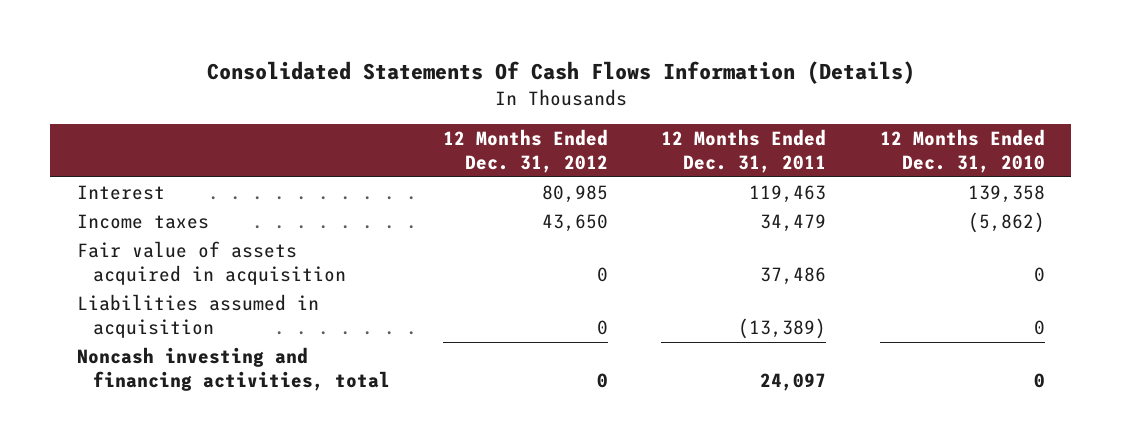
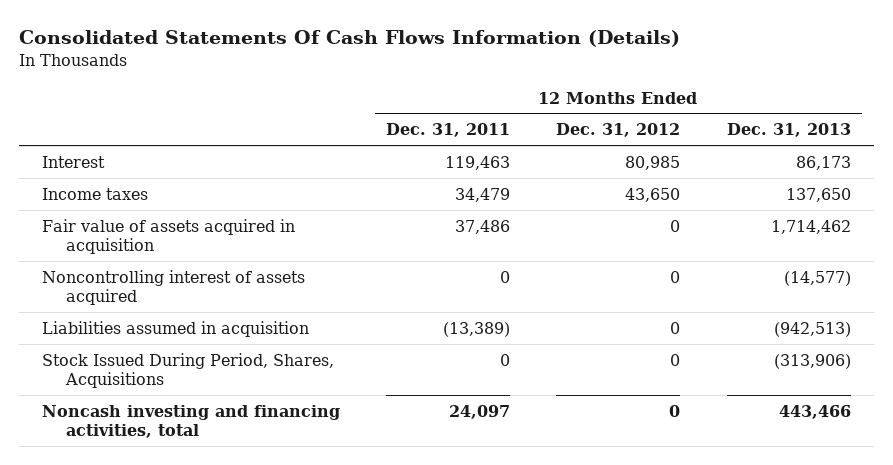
[879,128,1045,173] 12 Months Ended Dec. 31, 2010 -> none
none -> [726,123,851,138] Dec. 31, 2013
none -> [42,269,306,305] Noncontrolling interest of assets acquired
none -> [42,352,335,388] Stock Issued During Period, Shares, Acquisitions

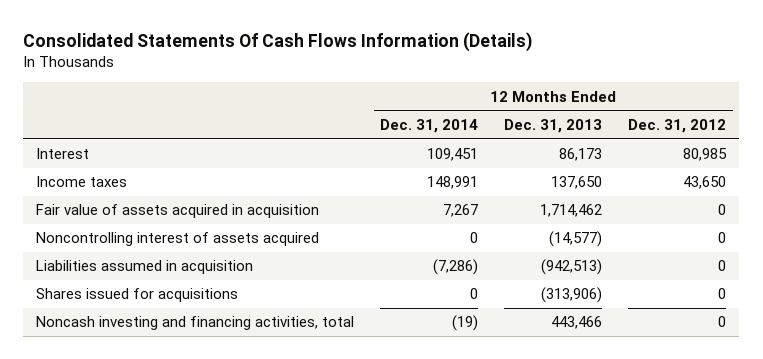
[386,123,511,138] Dec. 31, 2011 -> none
none -> [380,118,479,133] Dec. 31, 2014
[42,352,335,388] Stock Issued During Period, Shares, Acquisitions -> [36,288,239,303] Shares issued for acquisitions

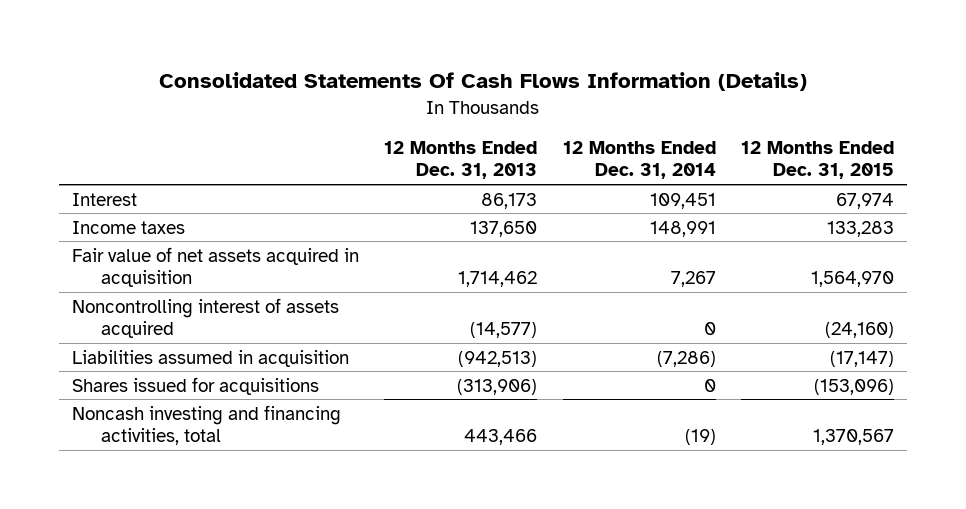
[628,118,727,133] Dec. 31, 2012 -> none
none -> [741,140,895,180] 12 Months Ended Dec. 31, 2015
[36,204,320,219] Fair value of assets acquired in acquisition -> [71,246,359,288] Fair value of net assets acquired in acquisition

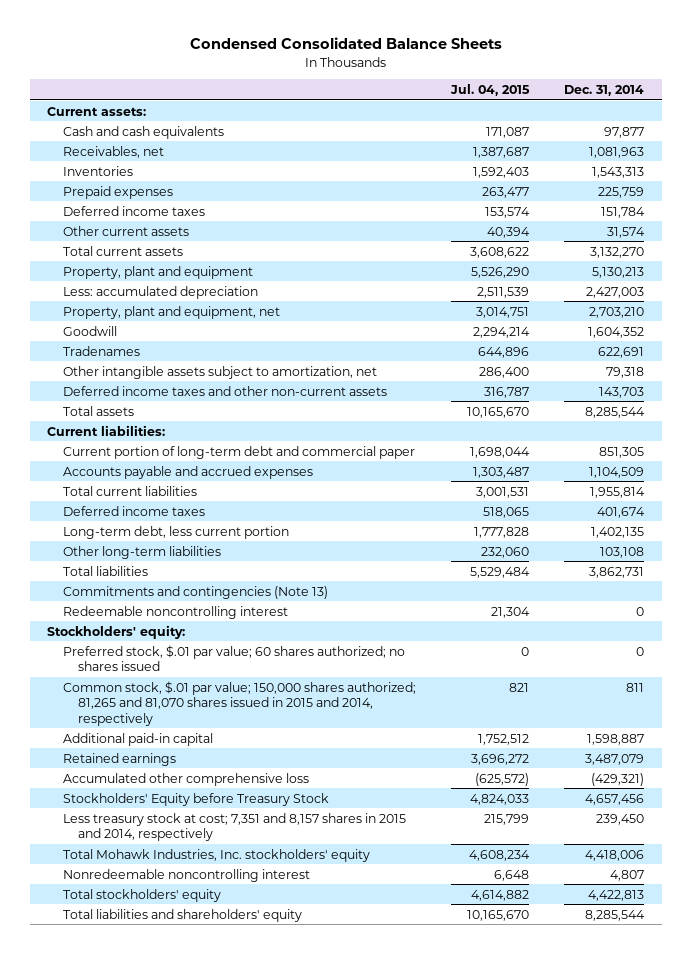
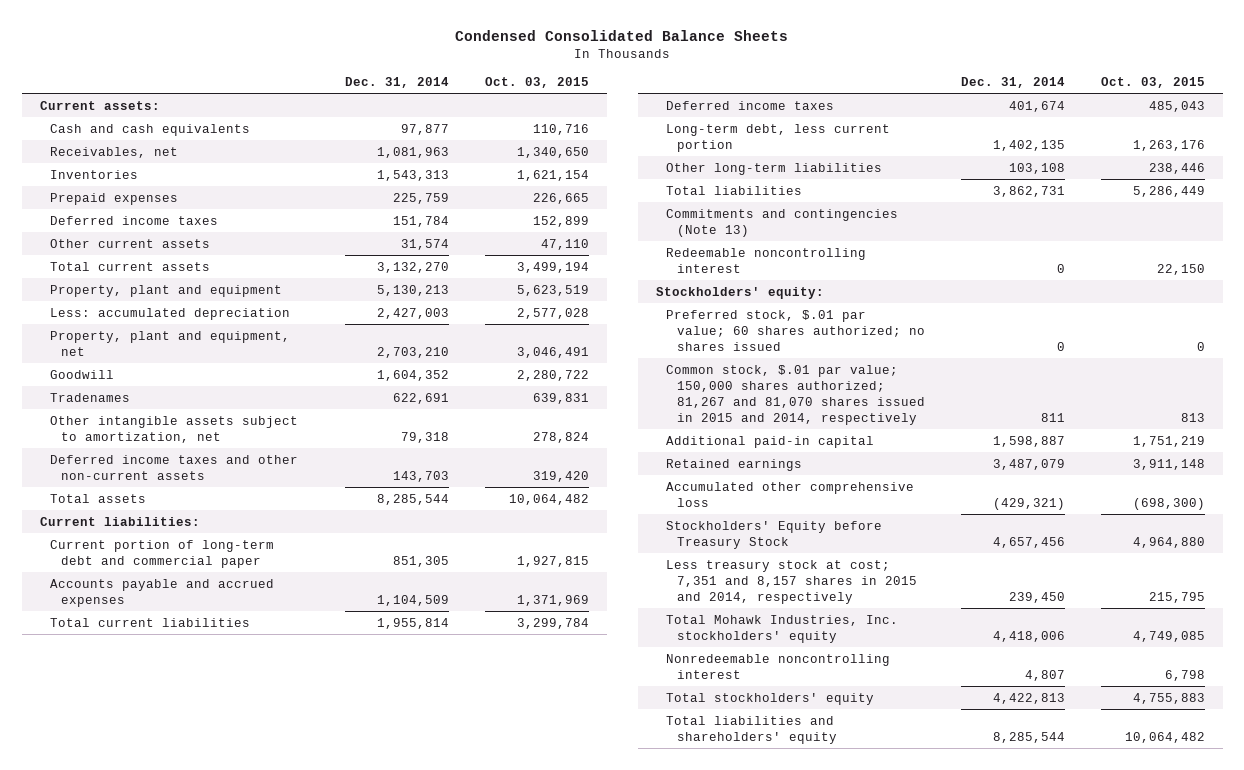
[450,83,531,96] Jul. 04, 2015 -> none
none -> [484,77,589,89] Oct. 03, 2015
[62,680,416,726] Common stock, $.01 par value; 150,000 shares authorized; 81,265 and 81,070 shares issued in 2015 and 2014, respectively -> [666,364,925,425] Common stock, $.01 par value; 150,000 shares authorized; 81,267 and 81,070 shares issued in 2015 and 2014, respectively

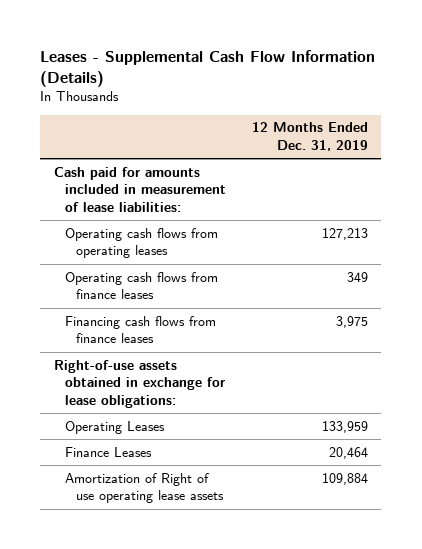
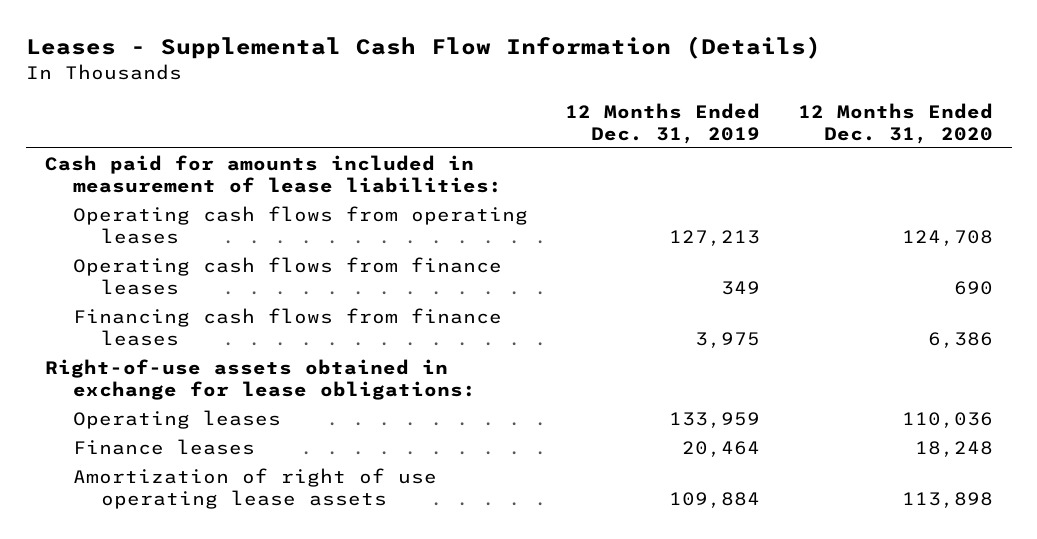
none -> [797,102,993,144] 12 Months Ended Dec. 31, 2020
[64,420,165,434] Operating Leases -> [72,409,281,429] Operating leases
[64,446,152,457] Finance Leases -> [72,438,255,455] Finance leases
[64,472,224,504] Amortization of Right of use operating lease assets -> [72,467,437,509] Amortization of right of use operating lease assets

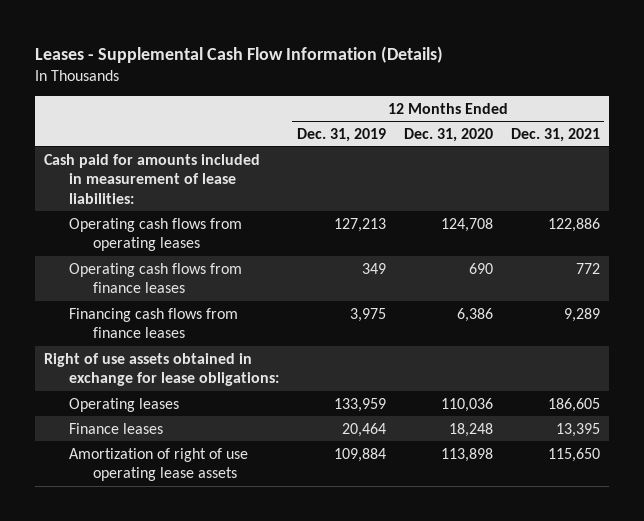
none -> [510,127,600,142] Dec. 31, 2021
[44,358,476,400] Right-of-use assets obtained in exchange for lease obligations: -> [44,352,279,387] Right of use assets obtained in exchange for lease obligations:

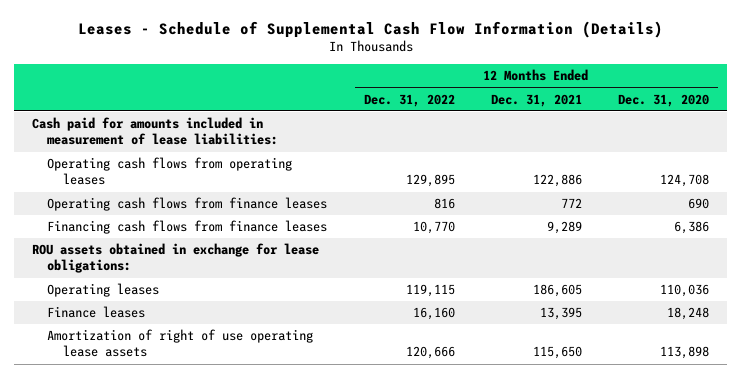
[35,45,444,63] Leases - Supplemental Cash Flow Information (Details) -> [77,20,663,38] Leases - Schedule of Supplemental Cash Flow Information (Details)
[296,127,386,142] Dec. 31, 2019 -> none
none -> [363,93,455,107] Dec. 31, 2022
[44,352,279,387] Right of use assets obtained in exchange for lease obligations: -> [31,243,319,274] ROU assets obtained in exchange for lease obligations:

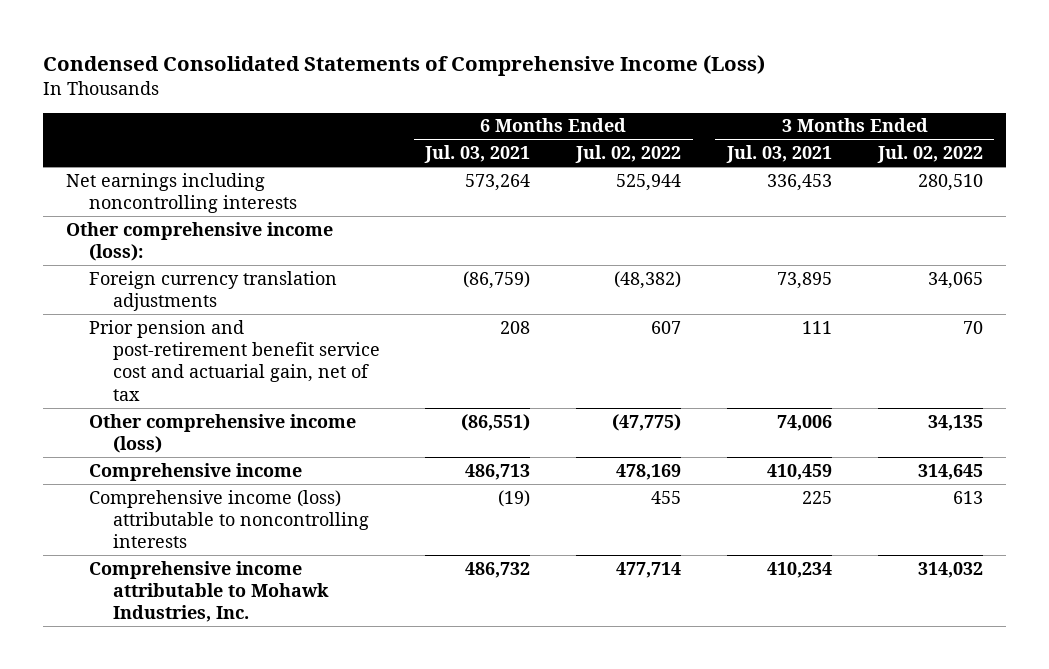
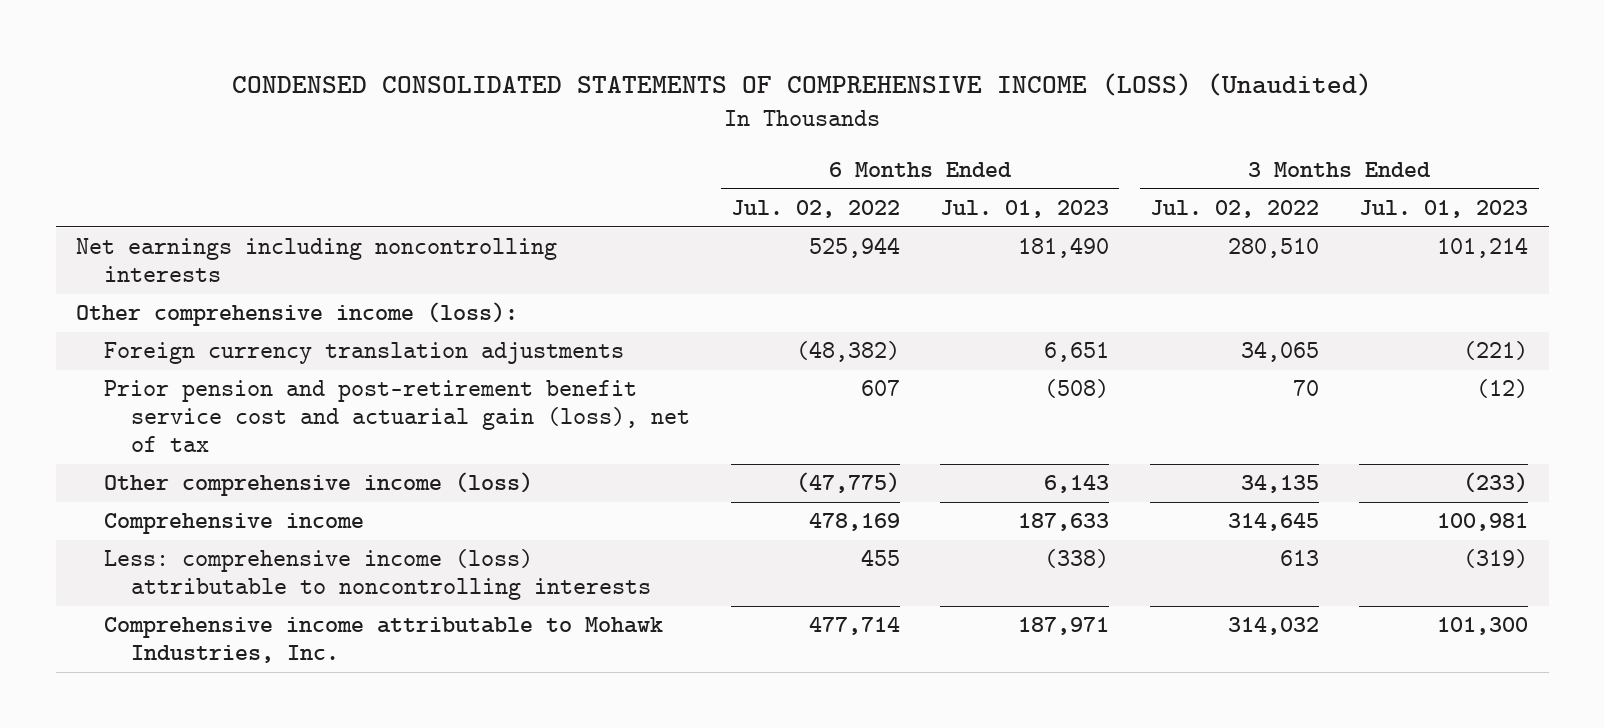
[43,54,766,76] Condensed Consolidated Statements of Comprehensive Income (Loss) -> [232,73,1373,97] CONDENSED CONSOLIDATED STATEMENTS OF COMPREHENSIVE INCOME (LOSS) (Unaudited)
[424,145,531,164] Jul. 03, 2021 -> none
[725,145,832,164] Jul. 03, 2021 -> none
none -> [940,200,1110,219] Jul. 01, 2023
none -> [1359,200,1529,219] Jul. 01, 2023
[89,319,380,401] Prior pension and post-retirement benefit service cost and actuarial gain, net of tax -> [103,380,691,453] Prior pension and post-retirement benefit service cost and actuarial gain (loss), net of tax
[89,489,369,549] Comprehensive income (loss) attributable to noncontrolling interests -> [103,549,652,601] Less: comprehensive income (loss) attributable to noncontrolling interests

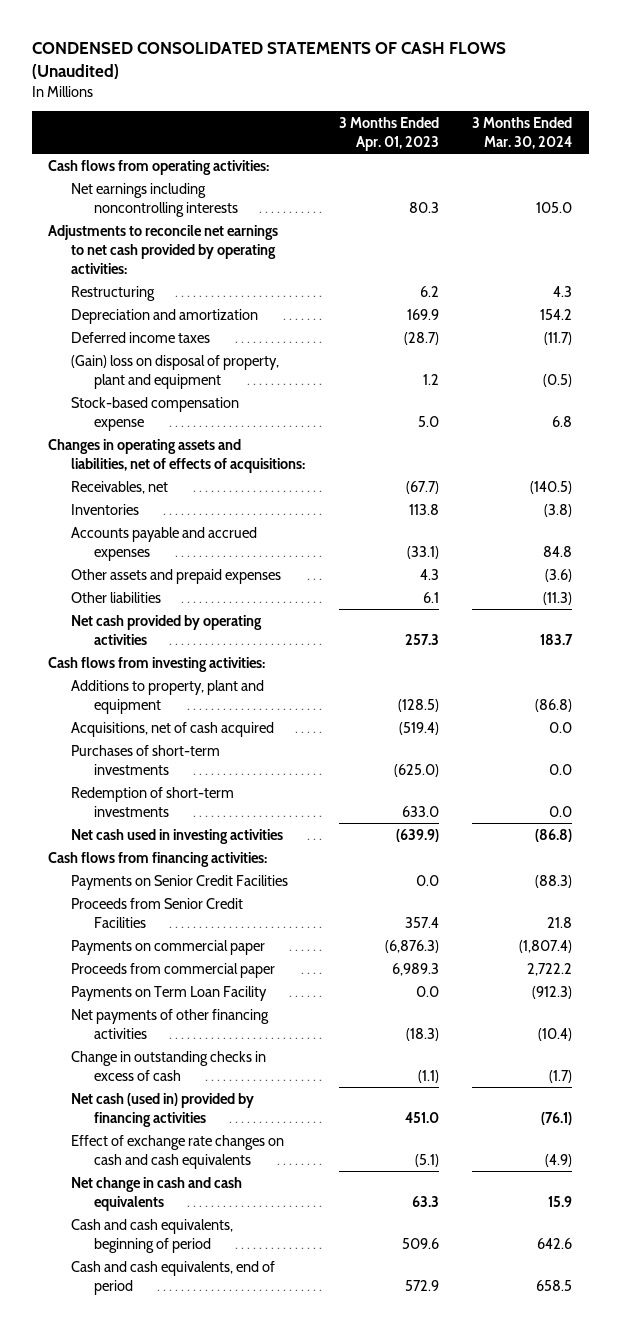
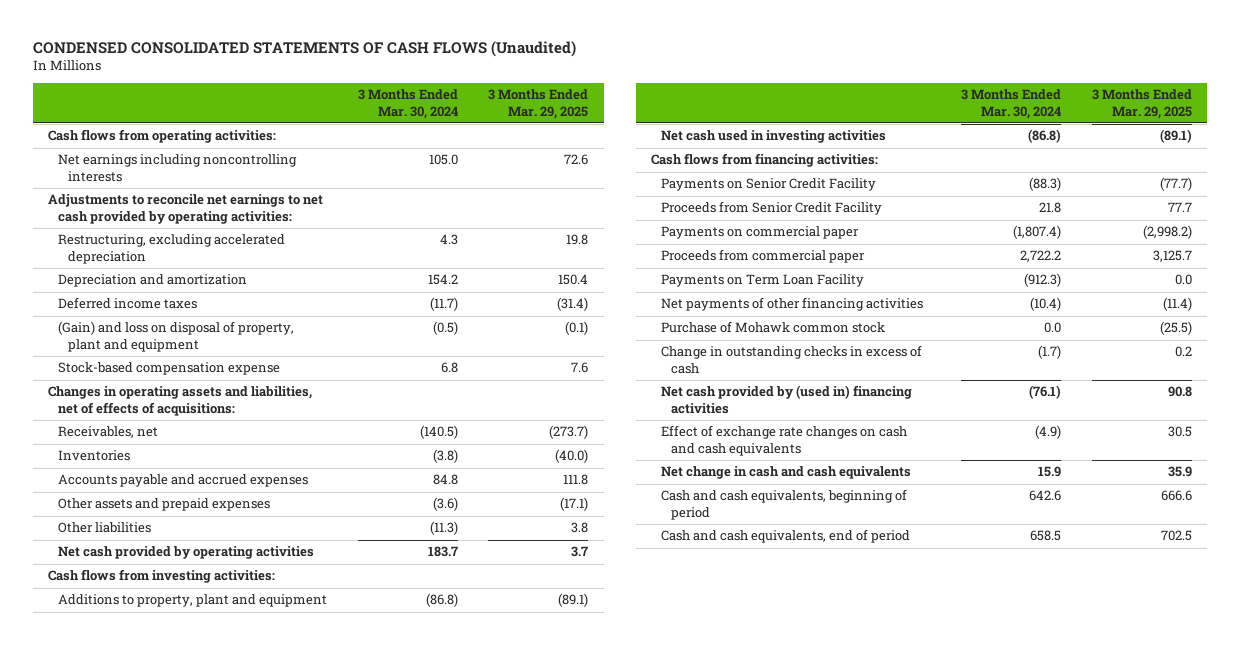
[338,116,439,151] 3 Months Ended Apr. 01, 2023 -> none
none -> [488,89,589,119] 3 Months Ended Mar. 29, 2025
[71,285,156,301] Restructuring -> [58,234,286,264] Restructuring, excluding accelerated depreciation
[71,354,280,389] (Gain) loss on disposal of property, plant and equipment -> [58,321,295,352] (Gain) and loss on disposal of property, plant and equipment
[71,721,275,737] Acquisitions, net of cash acquired -> none
[71,744,221,775] Purchases of short-term investments -> none
[71,786,235,817] Redemption of short-term investments -> none
[71,874,289,890] Payments on Senior Credit Facilities -> [661,178,877,192] Payments on Senior Credit Facility
[71,897,244,928] Proceeds from Senior Credit Facilities -> [661,201,883,216] Proceeds from Senior Credit Facility
none -> [661,321,886,334] Purchase of Mohawk common stock
[71,1092,255,1127] Net cash (used in) provided by financing activities -> [661,385,913,414] Net cash provided by (used in) financing activities

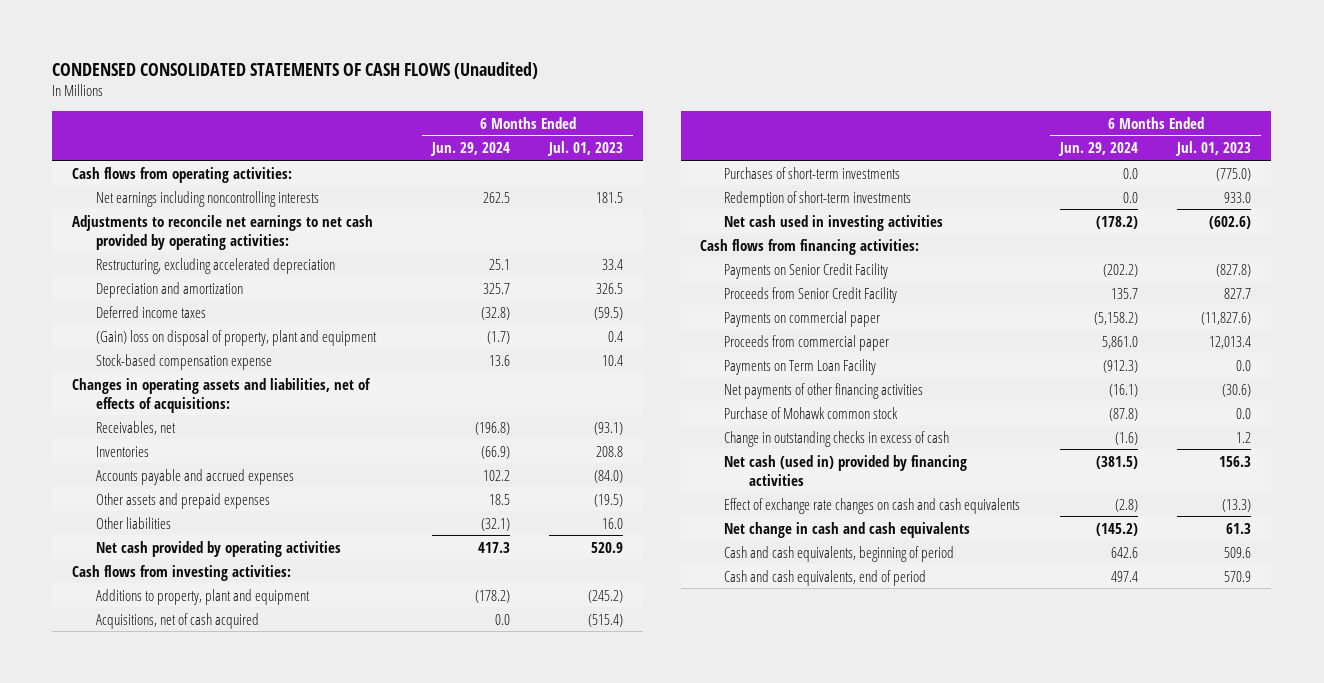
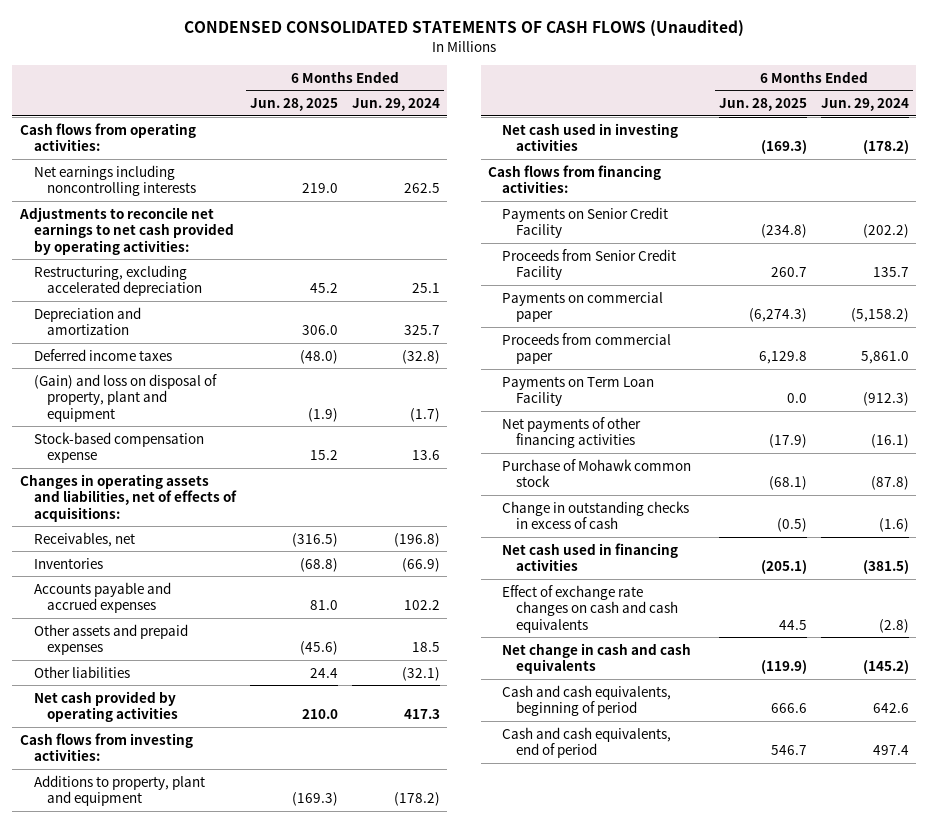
[547,141,624,157] Jul. 01, 2023 -> none
none -> [249,98,338,112] Jun. 28, 2025
[96,329,378,346] (Gain) loss on disposal of property, plant and equipment -> [33,373,217,422] (Gain) and loss on disposal of property, plant and equipment
[96,612,260,629] Acquisitions, net of cash acquired -> none
[724,166,901,179] Purchases of short-term investments -> none
[724,190,912,207] Redemption of short-term investments -> none
[724,454,968,486] Net cash (used in) provided by financing activities -> [502,542,679,572] Net cash used in financing activities

